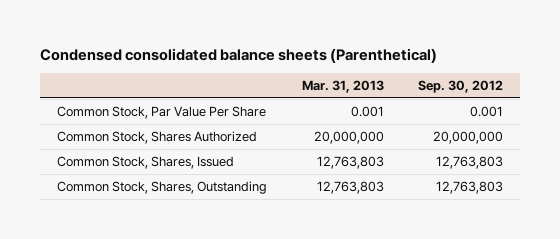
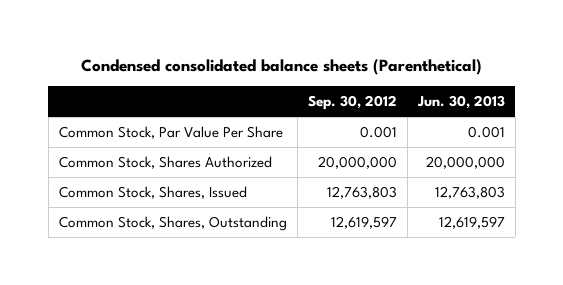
[301,80,384,94] Mar. 31, 2013 -> none
none -> [416,95,505,110] Jun. 30, 2013
[435,180,503,194] 12,763,803 -> [330,215,397,229] 12,619,597

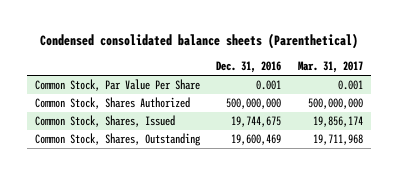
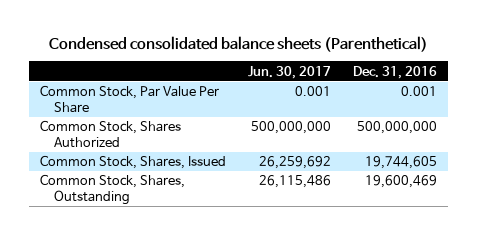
[297,61,363,74] Mar. 31, 2017 -> none
none -> [248,65,332,79] Jun. 30, 2017
[231,116,282,128] 19,744,675 -> [365,156,438,170] 19,744,605

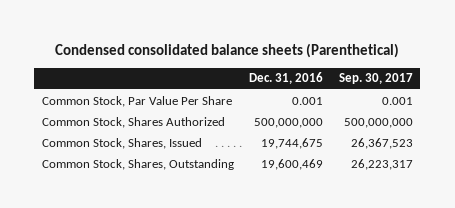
[248,65,332,79] Jun. 30, 2017 -> none
none -> [338,73,413,85] Sep. 30, 2017
[365,156,438,170] 19,744,605 -> [261,137,324,149] 19,744,675

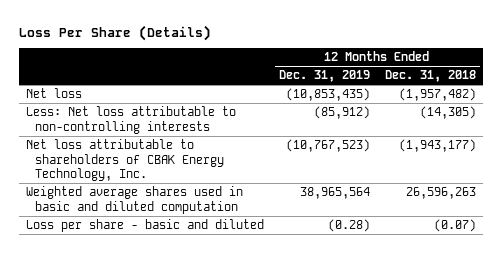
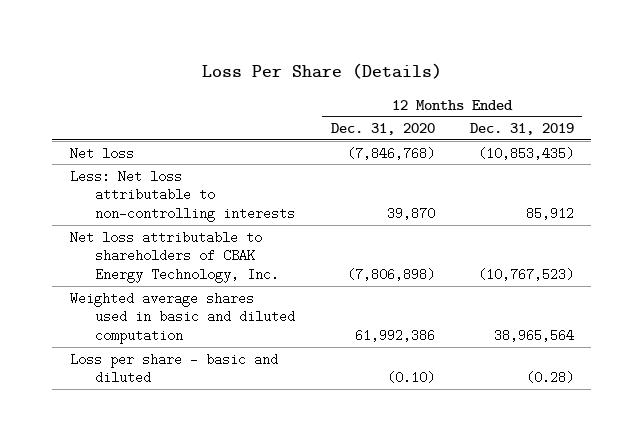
[384,70,476,83] Dec. 31, 2018 -> none
none -> [330,122,435,135] Dec. 31, 2020
[314,106,371,120] (85,912) -> [525,206,574,220] 85,912

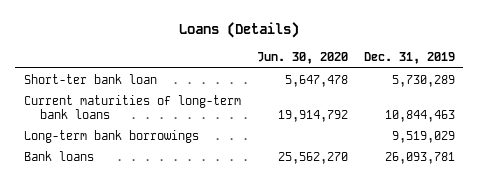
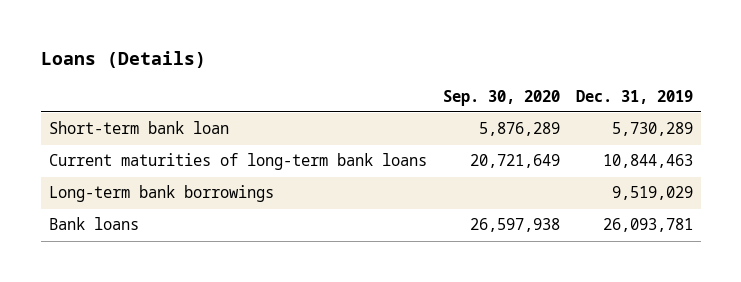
[256,52,348,65] Jun. 30, 2020 -> none
none -> [442,89,560,106] Sep. 30, 2020
[23,73,157,84] Short-ter bank loan -> [48,121,229,135] Short-term bank loan

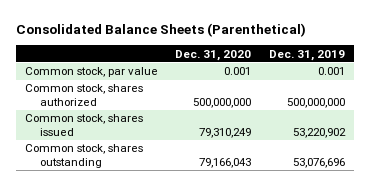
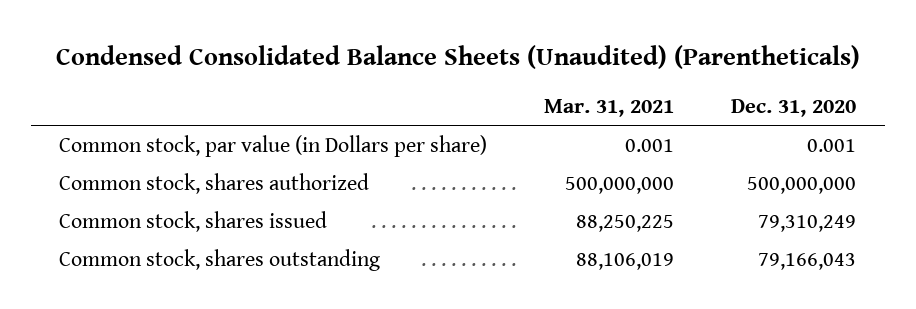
[15,22,306,37] Consolidated Balance Sheets (Parenthetical) -> [55,44,860,69] Condensed Consolidated Balance Sheets (Unaudited) (Parentheticals)
[269,49,346,61] Dec. 31, 2019 -> none
none -> [544,98,675,117] Mar. 31, 2021
[24,67,158,78] Common stock, par value -> [59,135,488,158] Common stock, par value (in Dollars per share)

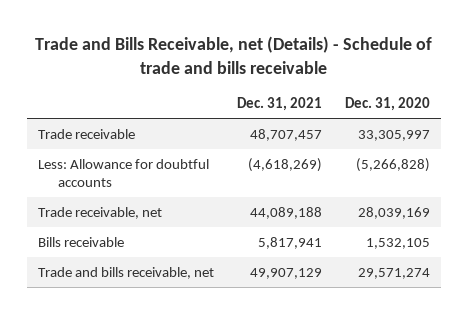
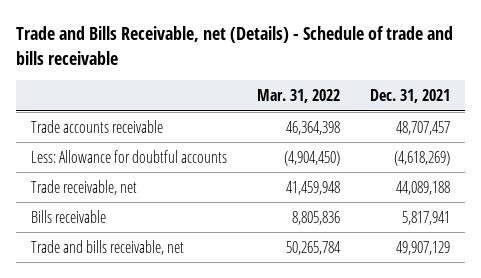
[344,97,430,112] Dec. 31, 2020 -> none
none -> [257,88,341,103] Mar. 31, 2022
[38,128,136,139] Trade receivable -> [30,119,163,133] Trade accounts receivable

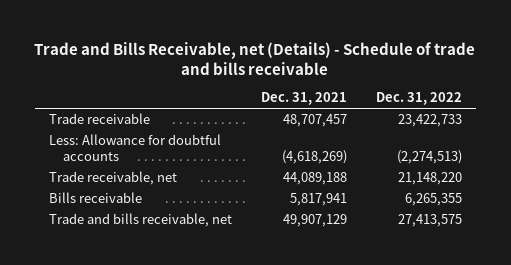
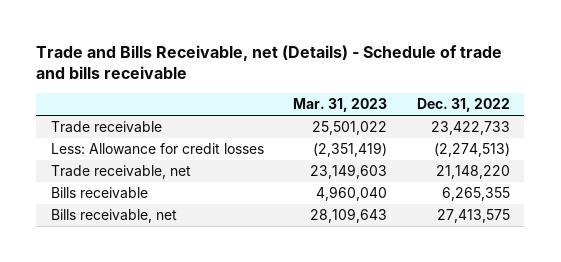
[260,92,347,106] Dec. 31, 2021 -> none
none -> [293,98,388,113] Mar. 31, 2023
[48,134,221,162] Less: Allowance for doubtful accounts -> [50,143,264,156] Less: Allowance for credit losses
[48,213,232,228] Trade and bills receivable, net -> [50,209,177,224] Bills receivable, net

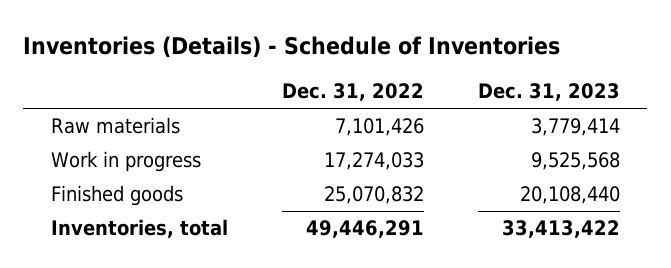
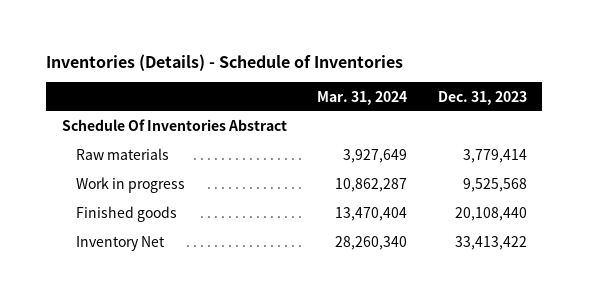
[281,83,424,102] Dec. 31, 2022 -> none
none -> [317,90,408,105] Mar. 31, 2024
none -> [61,119,287,132] Schedule Of Inventories Abstract
[50,219,228,239] Inventories, total -> [75,236,165,252] Inventory Net

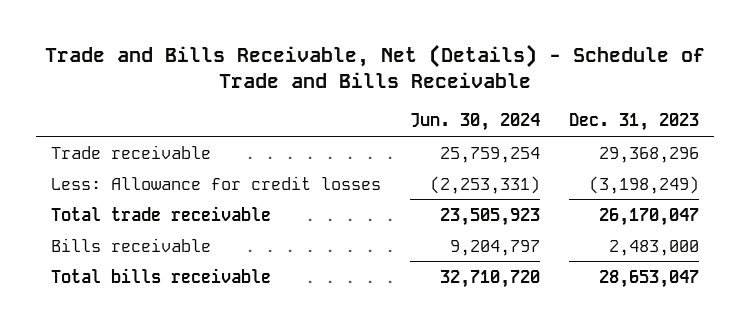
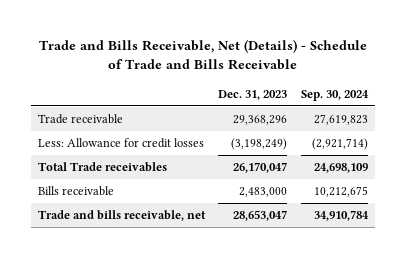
[409,113,540,132] Jun. 30, 2024 -> none
none -> [300,89,369,101] Sep. 30, 2024
[50,205,271,221] Total trade receivable -> [37,162,167,173] Total Trade receivables
[50,267,271,283] Total bills receivable -> [37,210,206,222] Trade and bills receivable, net

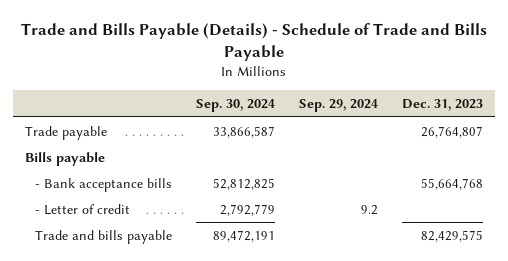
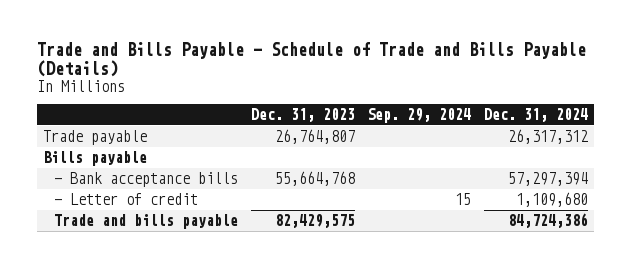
[21,22,488,62] Trade and Bills Payable (Details) - Schedule of Trade and Bills Payable -> [36,41,586,77] Trade and Bills Payable - Schedule of Trade and Bills Payable (Details)
[196,99,276,113] Sep. 30, 2024 -> none
none -> [483,108,588,123] Dec. 31, 2024
[361,204,379,215] 9.2 -> [455,193,472,206] 15

